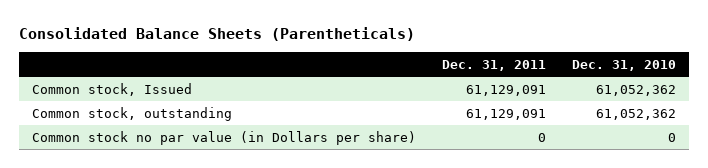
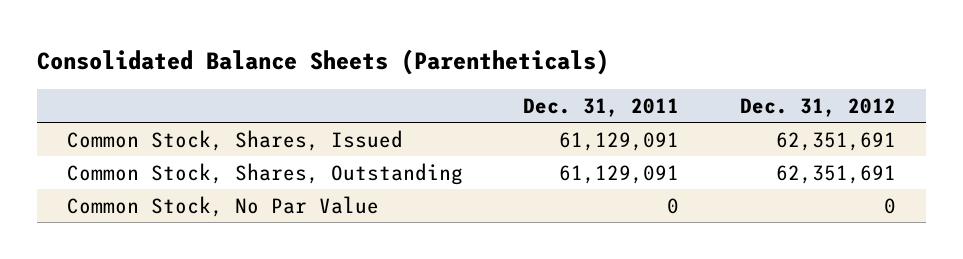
[571,60,676,72] Dec. 31, 2010 -> none
none -> [739,97,896,117] Dec. 31, 2012
[32,82,193,96] Common stock, Issued -> [66,129,403,151] Common Stock, Shares, Issued
[32,106,233,121] Common stock, outstanding -> [66,162,463,185] Common Stock, Shares, Outstanding
[32,130,417,145] Common stock no par value (in Dollars per share) -> [66,195,379,217] Common Stock, No Par Value

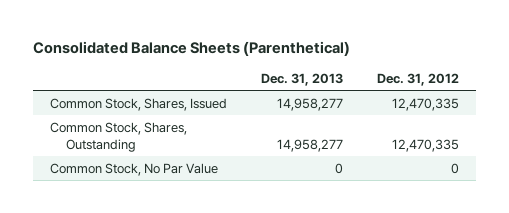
[36,48,609,75] Consolidated Balance Sheets (Parentheticals) -> [33,41,351,57] Consolidated Balance Sheets (Parenthetical)
[523,97,680,117] Dec. 31, 2011 -> none
none -> [261,73,344,87] Dec. 31, 2013
[775,131,896,151] 62,351,691 -> [392,97,460,111] 12,470,335
[775,164,896,184] 62,351,691 -> [392,138,460,152] 12,470,335

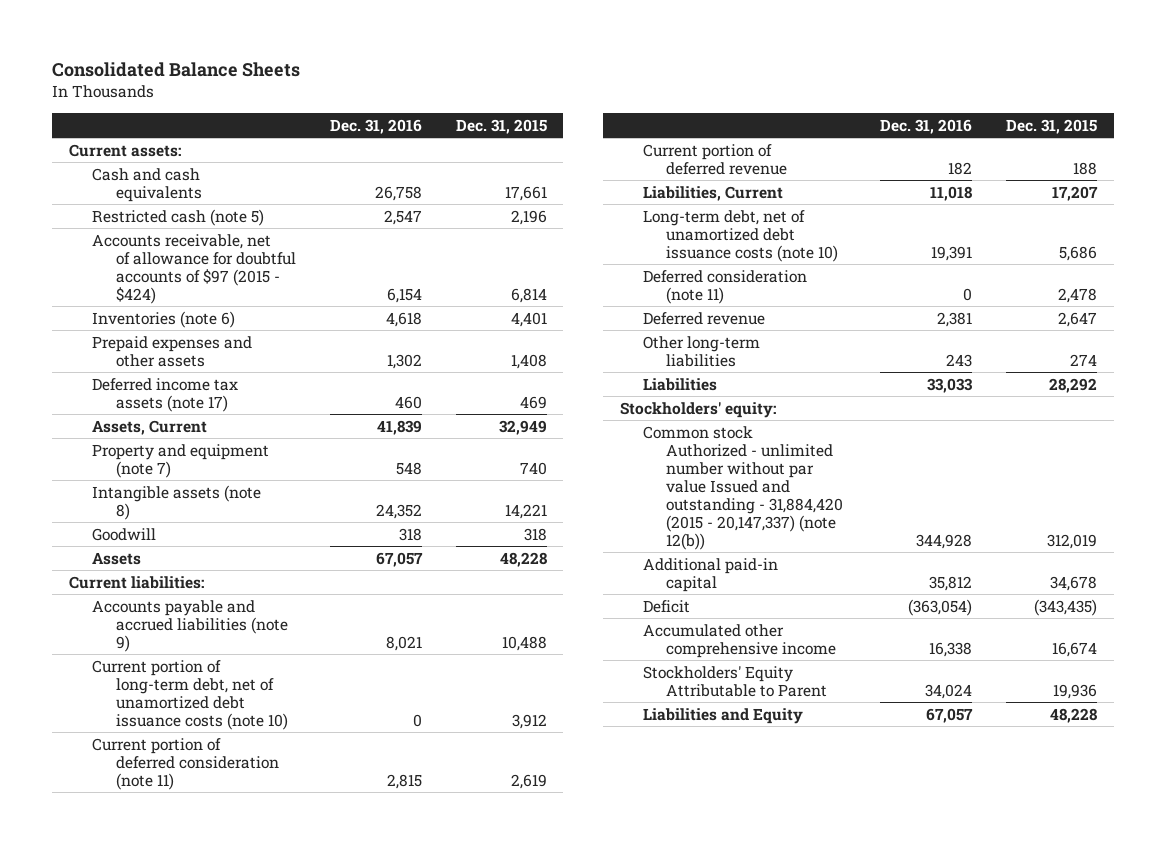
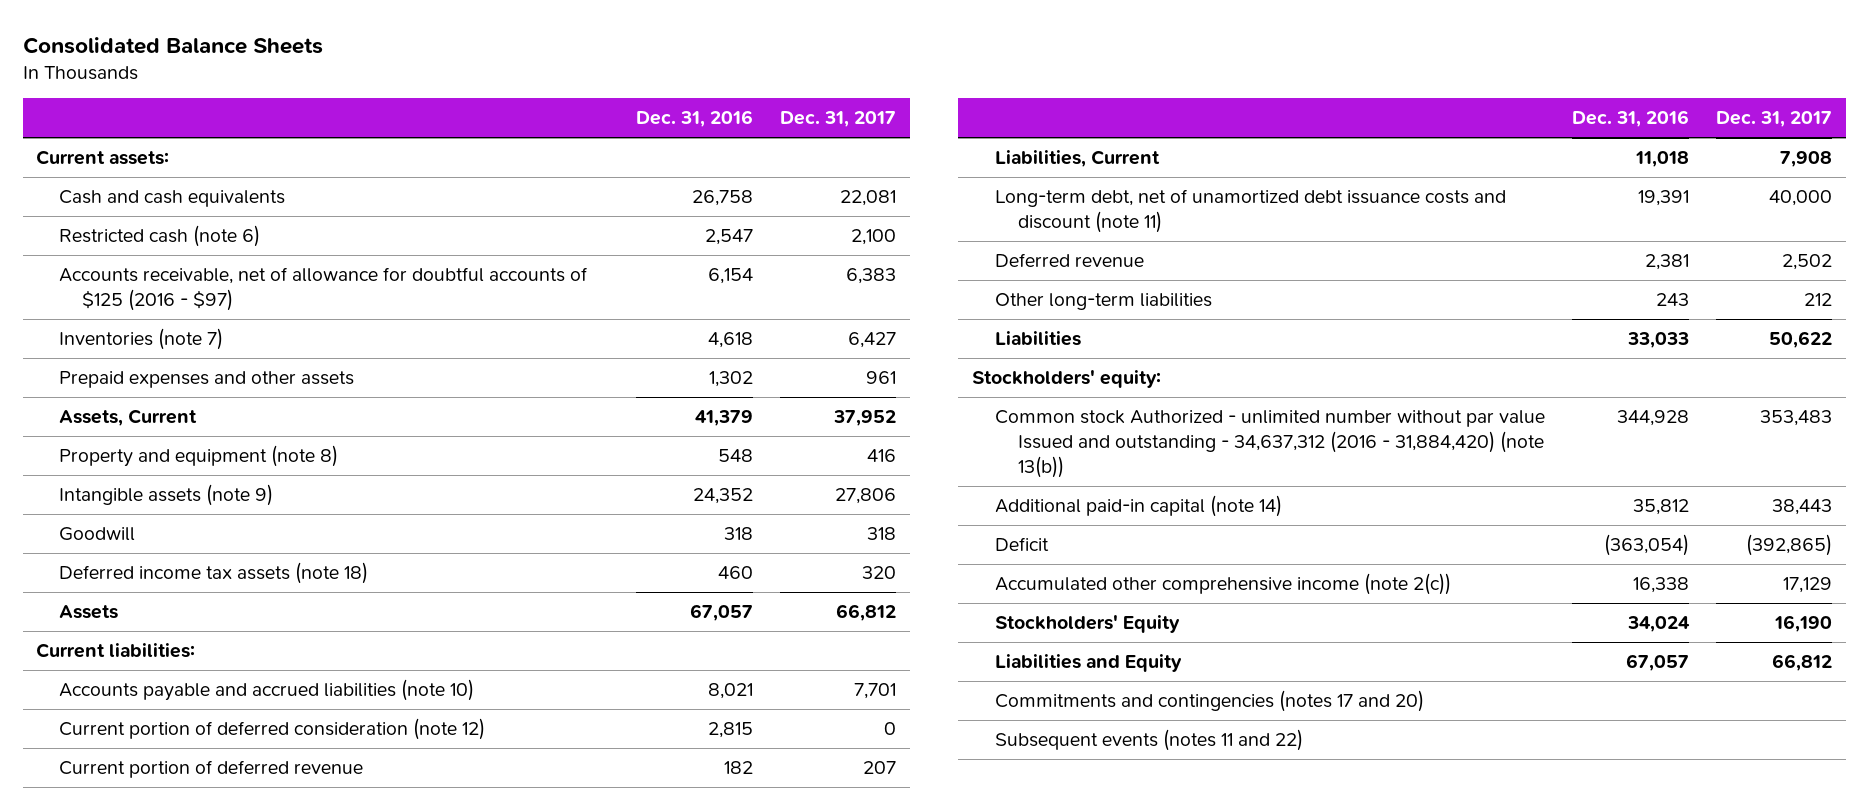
[455,118,547,134] Dec. 31, 2015 -> none
none -> [780,111,897,128] Dec. 31, 2017
[92,208,265,226] Restricted cash (note 5) -> [59,225,261,248] Restricted cash (note 6)
[92,233,296,304] Accounts receivable, net of allowance for doubtful accounts of $97 (2015 - $424) -> [59,267,589,311] Accounts receivable, net of allowance for doubtful accounts of $125 (2016 - $97)
[92,310,236,328] Inventories (note 6) -> [59,328,224,351] Inventories (note 7)
[92,377,239,412] Deferred income tax assets (note 17) -> none
[376,419,422,435] 41,839 -> [695,410,754,427] 41,379
[92,443,270,478] Property and equipment (note 7) -> [59,445,339,468] Property and equipment (note 8)
[92,484,262,520] Intangible assets (note 8) -> [59,484,274,507] Intangible assets (note 9)
none -> [59,562,369,585] Deferred income tax assets (note 18)
[92,659,288,730] Current portion of long-term debt, net of unamortized debt issuance costs (note 10) -> none
[92,599,288,652] Accounts payable and accrued liabilities (note 9) -> [59,679,475,702] Accounts payable and accrued liabilities (note 10)
[92,737,279,790] Current portion of deferred consideration (note 11) -> [59,718,486,741] Current portion of deferred consideration (note 12)
[642,269,807,304] Deferred consideration (note 11) -> none
[642,209,839,262] Long-term debt, net of unamortized debt issuance costs (note 10) -> [994,189,1506,233] Long-term debt, net of unamortized debt issuance costs and discount (note 11)
[642,425,844,550] Common stock Authorized - unlimited number without par value Issued and outstanding - 31,884,420 (2015 - 20,147,337) (note 12(b)) -> [994,410,1545,478] Common stock Authorized - unlimited number without par value Issued and outstanding - 34,637,312 (2016 - 31,884,420) (note 13(b))
[642,557,778,592] Additional paid-in capital -> [994,495,1282,518] Additional paid-in capital (note 14)
[642,623,837,658] Accumulated other comprehensive income -> [994,573,1451,596] Accumulated other comprehensive income (note 2(c))
[642,665,828,697] Stockholders' Equity Attributable to Parent -> [994,615,1180,634] Stockholders' Equity
none -> [994,690,1424,713] Commitments and contingencies (notes 17 and 20)
none -> [994,729,1303,752] Subsequent events (notes 11 and 22)

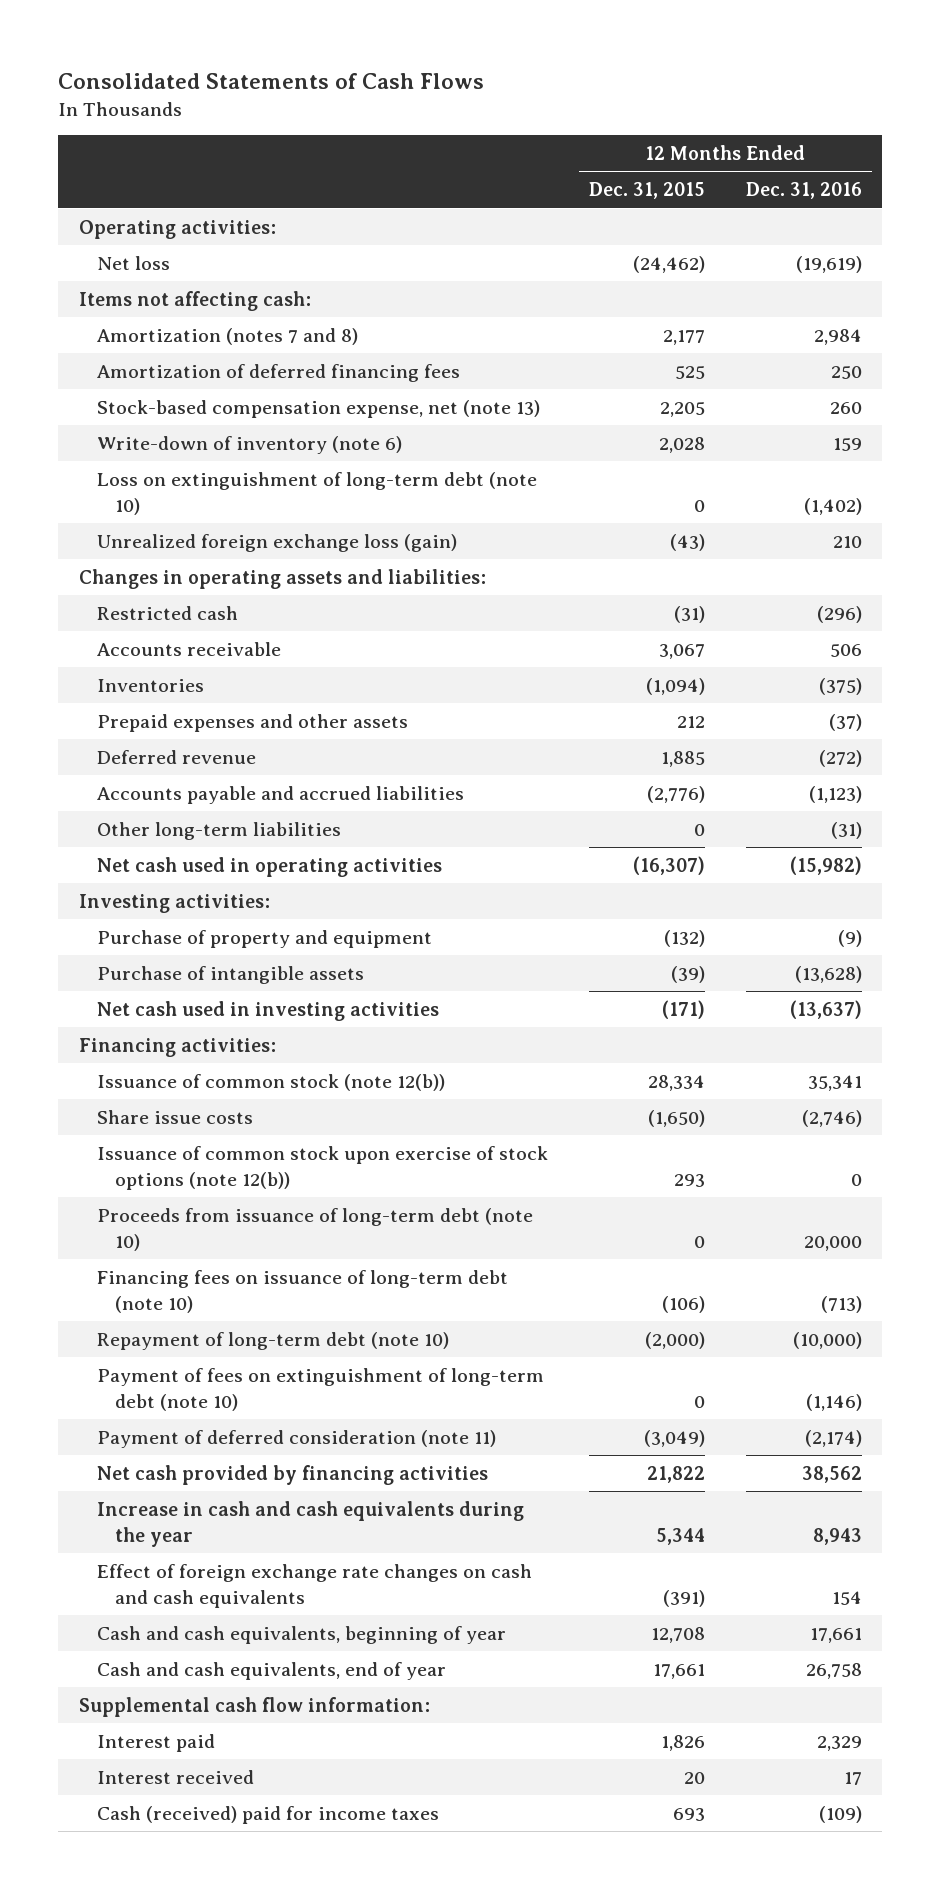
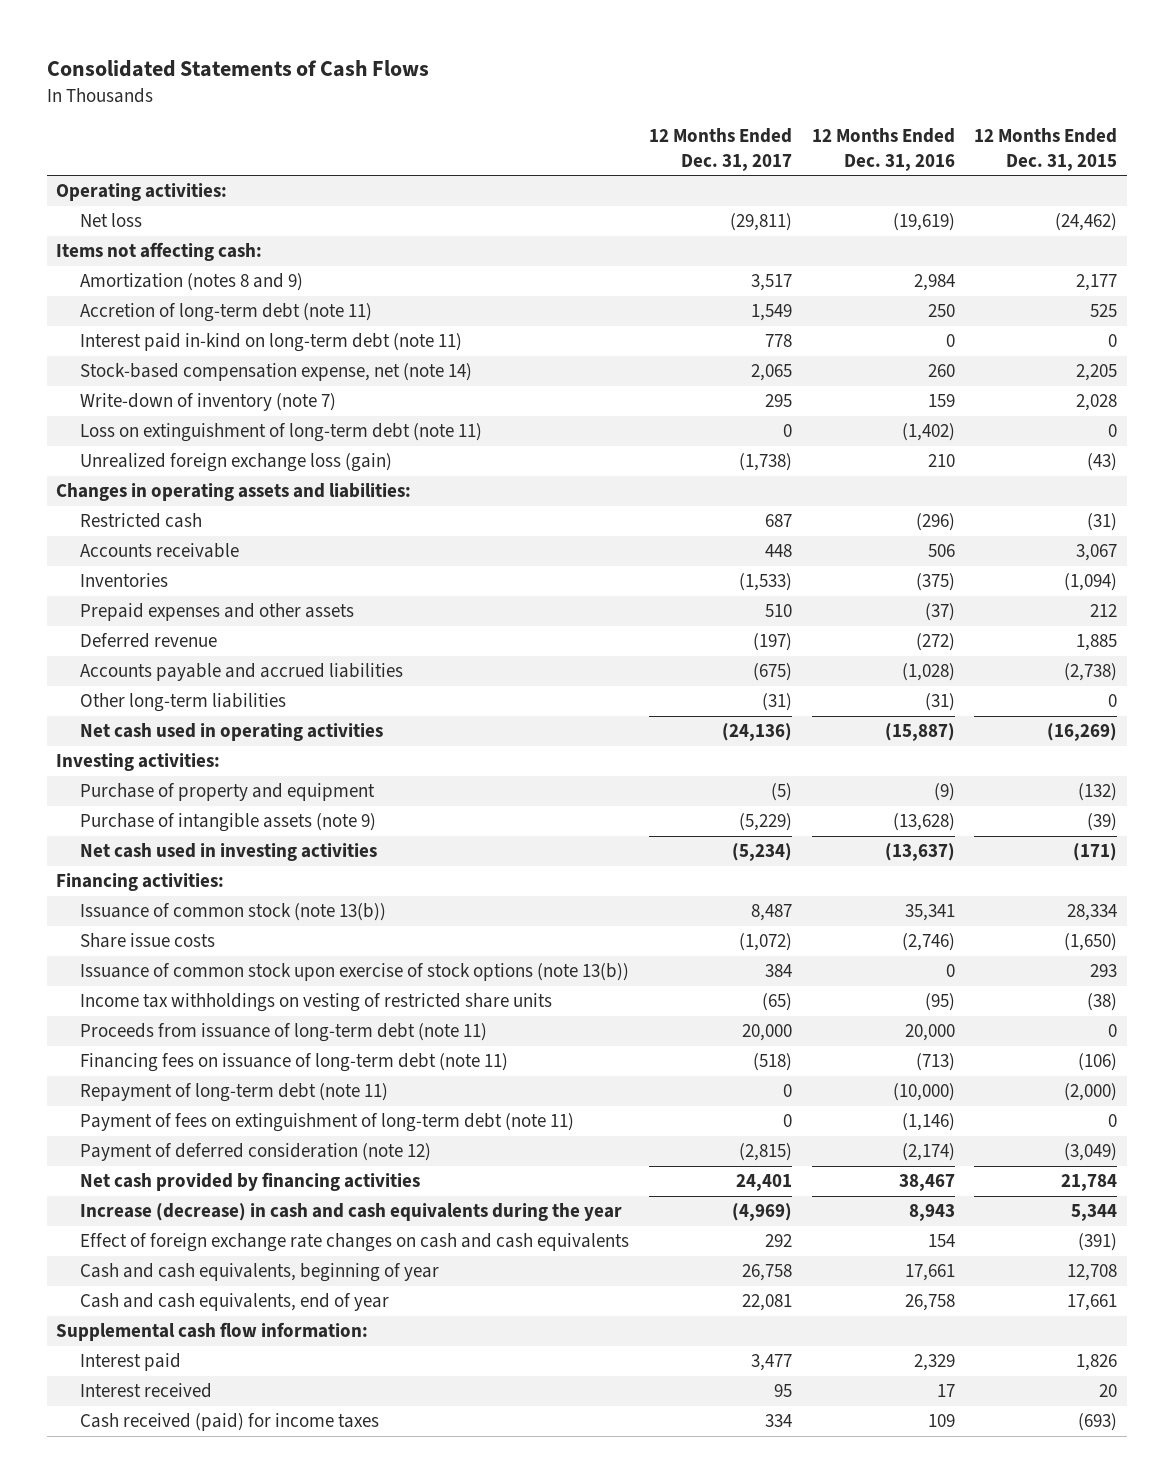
none -> [648,128,792,171] 12 Months Ended Dec. 31, 2017
[96,327,358,345] Amortization (notes 7 and 8) -> [80,273,304,292] Amortization (notes 8 and 9)
[96,363,460,382] Amortization of deferred financing fees -> [80,303,373,323] Accretion of long-term debt (note 11)
none -> [80,333,463,353] Interest paid in-kind on long-term debt (note 11)
[96,399,540,418] Stock-based compensation expense, net (note 13) -> [80,363,473,382] Stock-based compensation expense, net (note 14)
[96,435,402,454] Write-down of inventory (note 6) -> [80,393,337,412] Write-down of inventory (note 7)
[96,471,537,515] Loss on extinguishment of long-term debt (note 10) -> [80,423,483,443] Loss on extinguishment of long-term debt (note 11)
[646,785,705,803] (2,776) -> [1064,663,1118,682] (2,738)
[808,785,862,803] (1,123) -> [901,663,955,682] (1,028)
[632,855,705,875] (16,307) -> [1047,723,1118,742] (16,269)
[789,855,862,875] (15,982) -> [884,723,955,742] (15,887)
[96,965,364,984] Purchase of intangible assets -> [80,813,377,833] Purchase of intangible assets (note 9)
[96,1073,445,1091] Issuance of common stock (note 12(b)) -> [80,903,387,922] Issuance of common stock (note 13(b))
[96,1145,548,1190] Issuance of common stock upon exercise of stock options (note 12(b)) -> [80,963,630,982] Issuance of common stock upon exercise of stock options (note 13(b))
none -> [80,993,553,1013] Income tax withholdings on vesting of restricted share units
[96,1207,533,1251] Proceeds from issuance of long-term debt (note 10) -> [80,1023,488,1043] Proceeds from issuance of long-term debt (note 11)
[96,1269,508,1313] Financing fees on issuance of long-term debt (note 10) -> [80,1053,509,1073] Financing fees on issuance of long-term debt (note 11)
[96,1331,449,1350] Repayment of long-term debt (note 10) -> [80,1083,389,1103] Repayment of long-term debt (note 11)
[96,1367,544,1411] Payment of fees on extinguishment of long-term debt (note 10) -> [80,1113,575,1133] Payment of fees on extinguishment of long-term debt (note 11)
[96,1429,496,1448] Payment of deferred consideration (note 11) -> [80,1143,432,1162] Payment of deferred consideration (note 12)
[646,1465,705,1483] 21,822 -> [1061,1174,1118,1192] 21,784
[801,1465,862,1483] 38,562 -> [898,1174,955,1192] 38,467
[96,1500,524,1547] Increase in cash and cash equivalents during the year -> [80,1203,623,1222] Increase (decrease) in cash and cash equivalents during the year
[96,1805,439,1824] Cash (received) paid for income taxes -> [80,1413,380,1432] Cash received (paid) for income taxes
[672,1807,705,1821] 693 -> [1078,1413,1118,1432] (693)
[818,1805,862,1823] (109) -> [927,1414,955,1428] 109

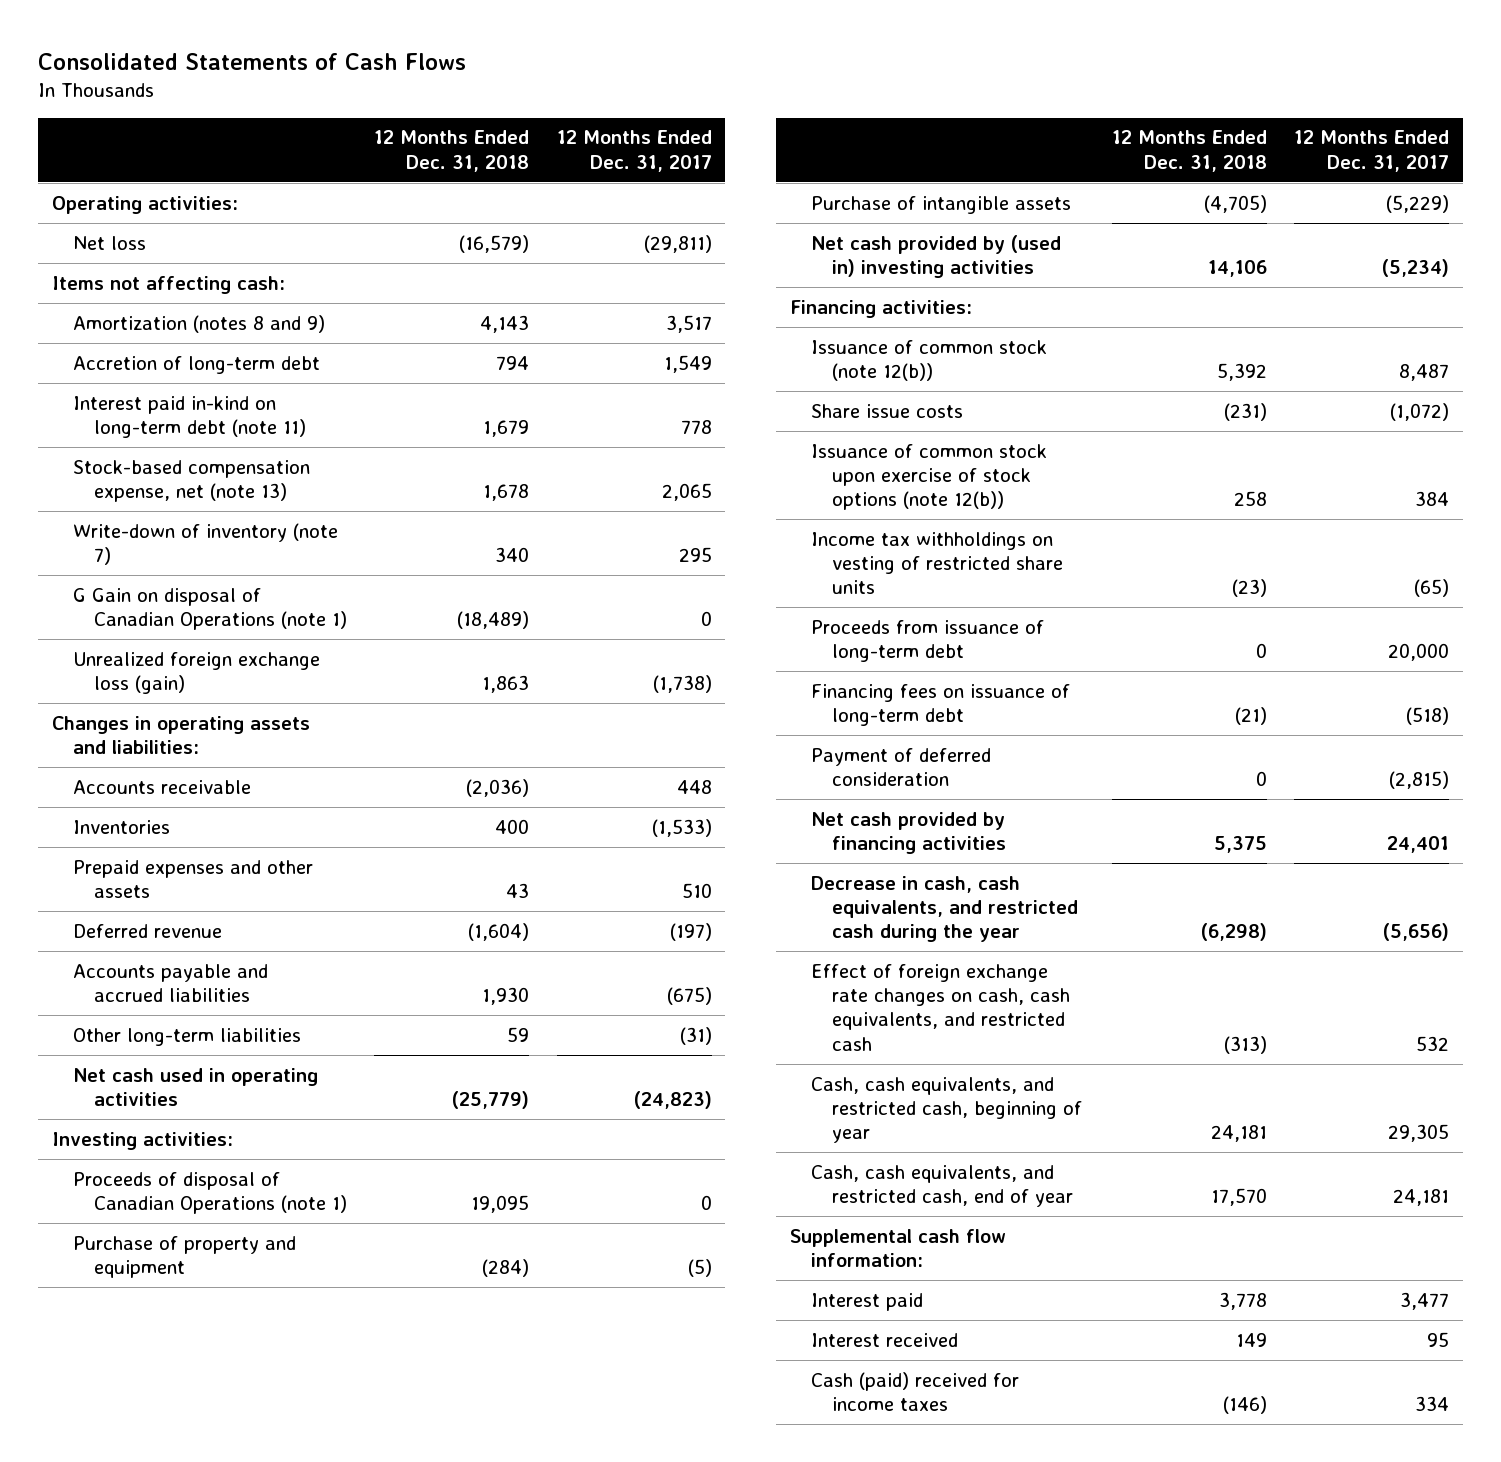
[811,128,955,171] 12 Months Ended Dec. 31, 2016 -> none
[974,128,1118,171] 12 Months Ended Dec. 31, 2015 -> none
none -> [374,130,530,172] 12 Months Ended Dec. 31, 2018
[80,303,373,323] Accretion of long-term debt (note 11) -> [73,355,321,374] Accretion of long-term debt
[80,363,473,382] Stock-based compensation expense, net (note 14) -> [73,459,311,503] Stock-based compensation expense, net (note 13)
[80,423,483,443] Loss on extinguishment of long-term debt (note 11) -> none
none -> [73,587,348,631] G Gain on disposal of Canadian Operations (note 1)
[80,513,203,529] Restricted cash -> none
[721,723,792,742] (24,136) -> [633,1091,712,1110] (24,823)
none -> [73,1171,348,1215] Proceeds of disposal of Canadian Operations (note 1)
[80,813,377,833] Purchase of intangible assets (note 9) -> [810,195,1071,214] Purchase of intangible assets
[80,843,378,862] Net cash used in investing activities -> [810,234,1061,279] Net cash provided by (used in) investing activities
[80,903,387,922] Issuance of common stock (note 13(b)) -> [810,339,1047,382] Issuance of common stock (note 12(b))
[80,963,630,982] Issuance of common stock upon exercise of stock options (note 13(b)) -> [810,443,1047,511] Issuance of common stock upon exercise of stock options (note 12(b))
[80,1083,389,1103] Repayment of long-term debt (note 11) -> none
[80,1113,575,1133] Payment of fees on extinguishment of long-term debt (note 11) -> none
[80,1023,488,1043] Proceeds from issuance of long-term debt (note 11) -> [810,619,1044,663] Proceeds from issuance of long-term debt
[80,1053,509,1073] Financing fees on issuance of long-term debt (note 11) -> [810,683,1070,727] Financing fees on issuance of long-term debt
[80,1143,432,1162] Payment of deferred consideration (note 12) -> [810,747,991,787] Payment of deferred consideration
[80,1203,623,1222] Increase (decrease) in cash and cash equivalents during the year -> [810,875,1078,943] Decrease in cash, cash equivalents, and restricted cash during the year
[731,1203,792,1222] (4,969) -> [1383,923,1450,942] (5,656)
[80,1233,630,1253] Effect of foreign exchange rate changes on cash and cash equivalents -> [810,963,1070,1051] Effect of foreign exchange rate changes on cash, cash equivalents, and restricted cash
[764,1234,792,1248] 292 -> [1416,1035,1450,1051] 532
[80,1263,440,1283] Cash and cash equivalents, beginning of year -> [810,1076,1082,1144] Cash, cash equivalents, and restricted cash, beginning of year
[741,1264,792,1282] 26,758 -> [1388,1124,1450,1143] 29,305
[80,1293,390,1312] Cash and cash equivalents, end of year -> [810,1164,1073,1208] Cash, cash equivalents, and restricted cash, end of year
[741,1294,792,1312] 22,081 -> [1393,1189,1450,1207] 24,181
[80,1413,380,1432] Cash received (paid) for income taxes -> [810,1371,1019,1412] Cash (paid) received for income taxes

